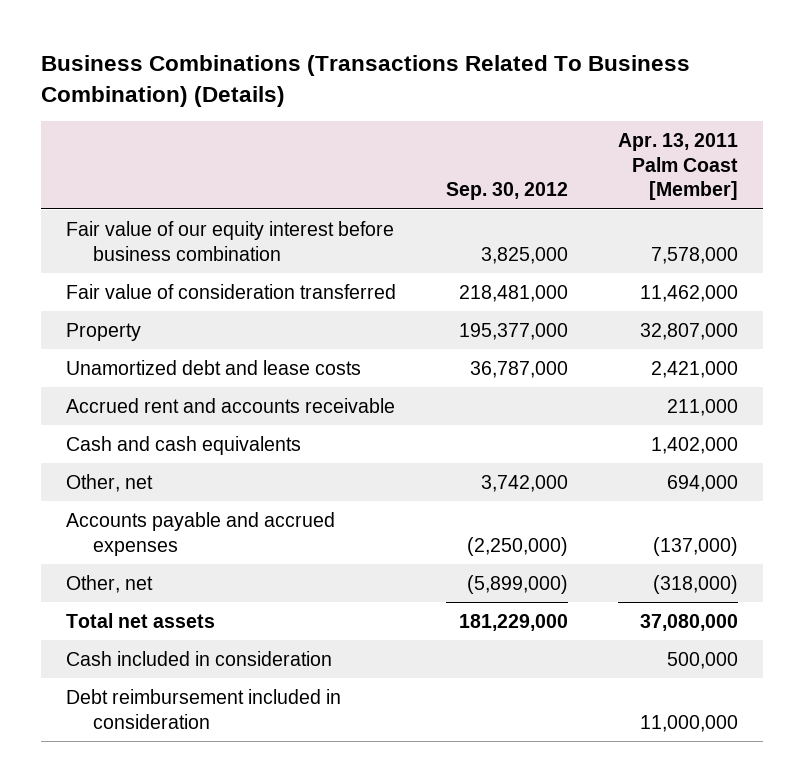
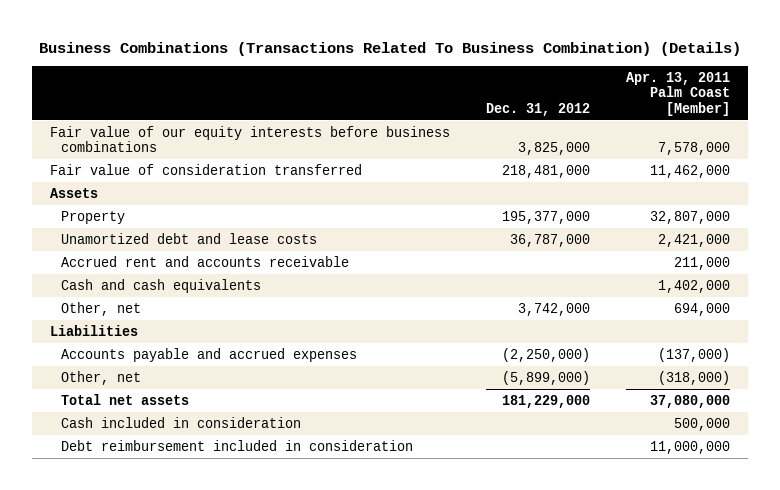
[445,182,568,201] Sep. 30, 2012 -> none
none -> [486,102,591,116] Dec. 31, 2012
[65,220,394,261] Fair value of our equity interest before business combination -> [50,125,451,153] Fair value of our equity interests before business combinations
none -> [50,187,99,198] Assets
none -> [50,324,139,336] Liabilities

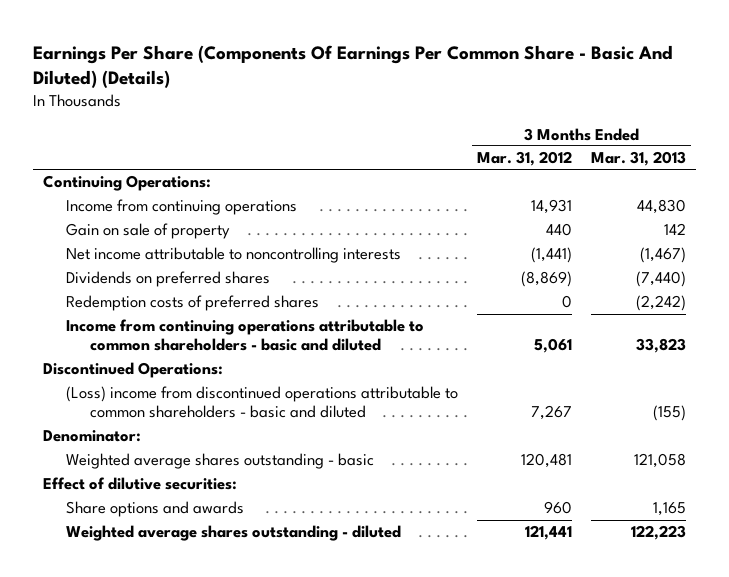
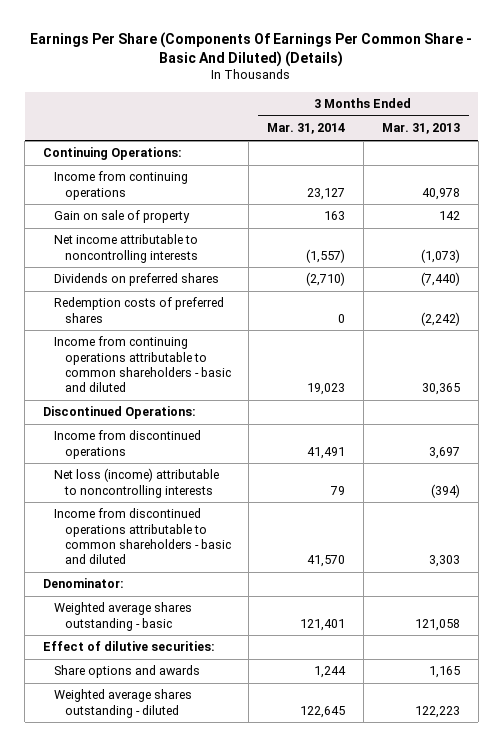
[477,151,573,167] Mar. 31, 2012 -> none
none -> [267,123,346,135] Mar. 31, 2014
[637,199,687,215] 44,830 -> [421,187,460,200] 40,978
[640,247,687,264] (1,467) -> [420,248,460,263] (1,073)
[636,338,687,354] 33,823 -> [421,383,460,396] 30,365
[66,386,459,419] (Loss) income from discontinued operations attributable to common shareholders - basic and diluted -> [53,430,201,459] Income from discontinued operations
[653,405,687,422] (155) -> [428,446,460,459] 3,697
none -> [53,468,219,498] Net loss (income) attributable to noncontrolling interests
none -> [53,508,231,565] Income from discontinued operations attributable to common shareholders - basic and diluted

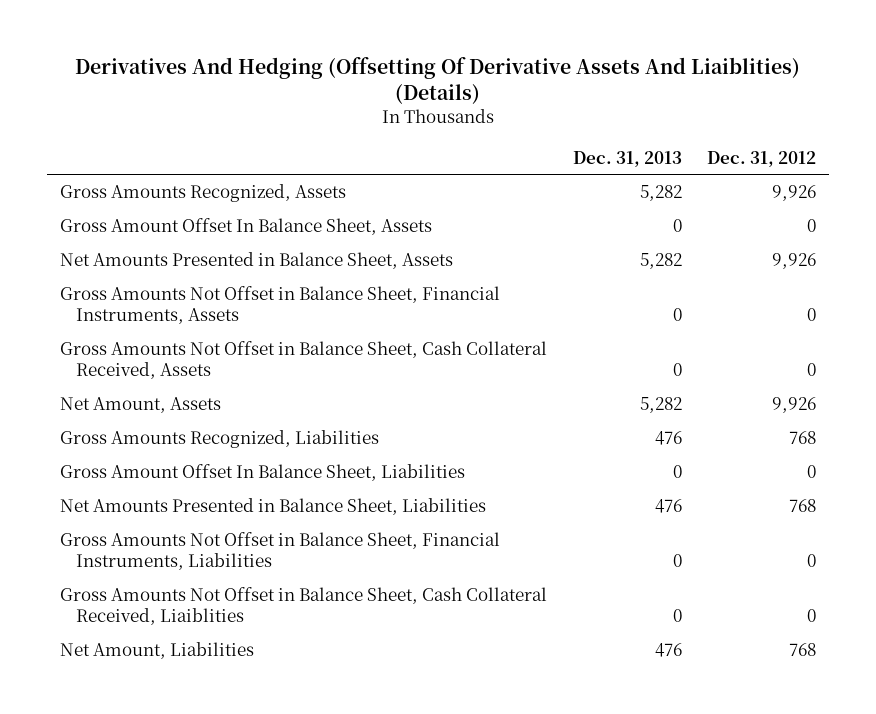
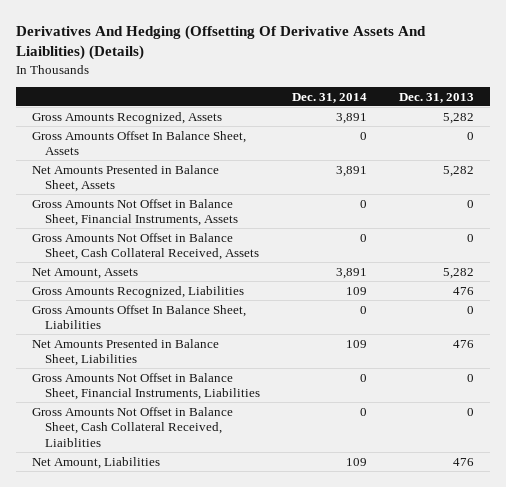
[707,150,817,167] Dec. 31, 2012 -> none
none -> [292,92,368,103] Dec. 31, 2014
[60,218,433,236] Gross Amount Offset In Balance Sheet, Assets -> [31,130,246,156] Gross Amounts Offset In Balance Sheet, Assets
[60,464,466,482] Gross Amount Offset In Balance Sheet, Liabilities -> [31,304,246,330] Gross Amounts Offset In Balance Sheet, Liabilities

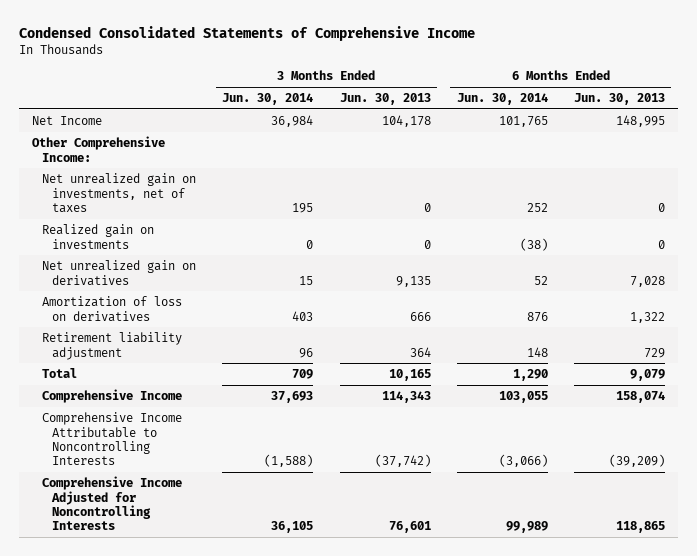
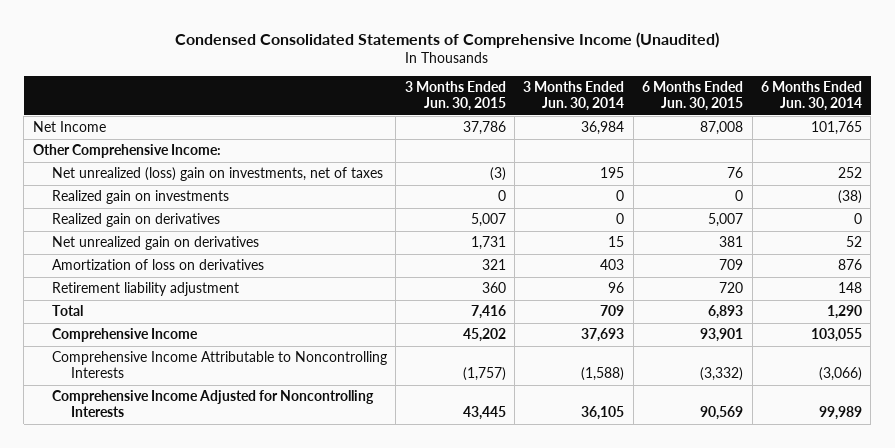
[19,25,476,41] Condensed Consolidated Statements of Comprehensive Income -> [175,31,720,48] Condensed Consolidated Statements of Comprehensive Income (Unaudited)
[339,93,431,106] Jun. 30, 2013 -> none
[573,93,665,106] Jun. 30, 2013 -> none
none -> [404,81,506,112] 3 Months Ended Jun. 30, 2015
none -> [642,81,744,112] 6 Months Ended Jun. 30, 2015
[42,173,197,213] Net unrealized gain on investments, net of taxes -> [52,167,384,182] Net unrealized (loss) gain on investments, net of taxes
none -> [52,213,221,228] Realized gain on derivatives

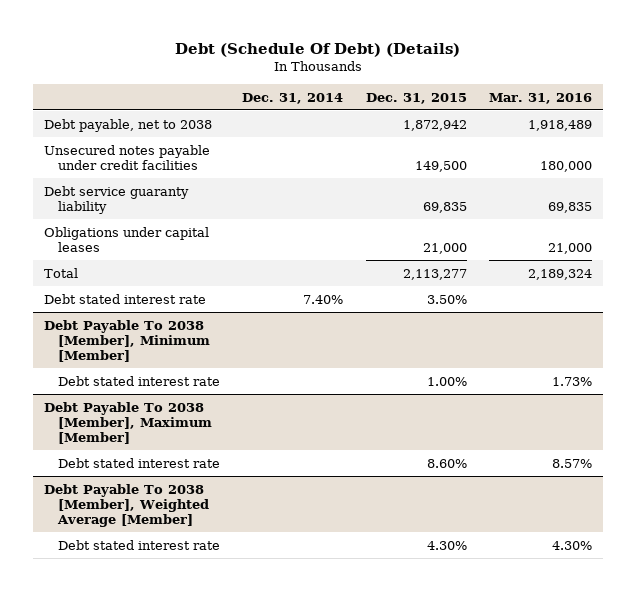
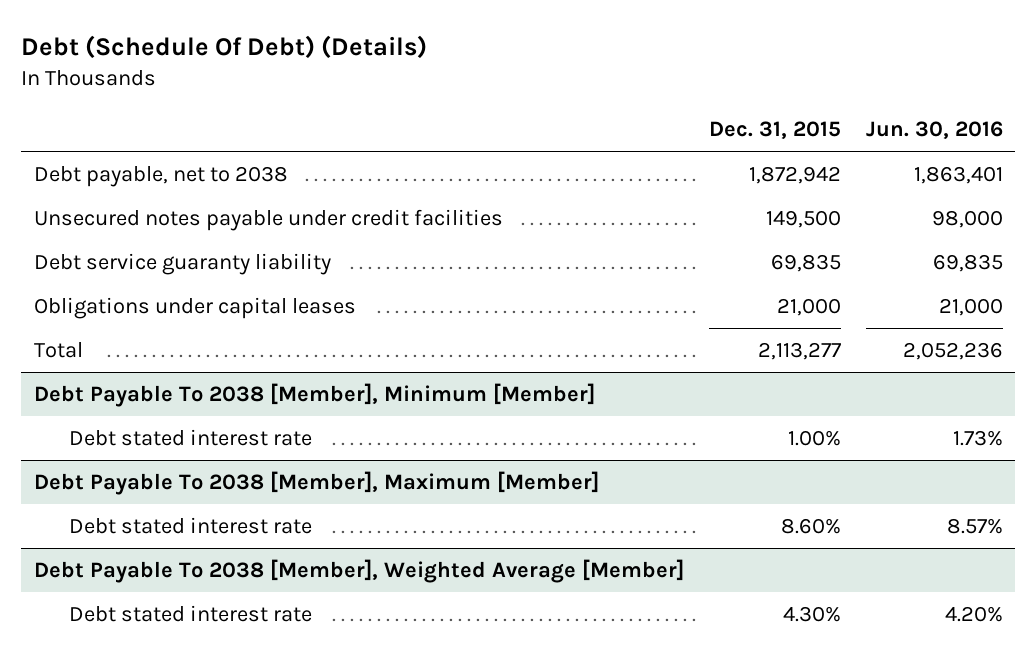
[242,92,344,104] Dec. 31, 2014 -> none
[489,92,593,104] Mar. 31, 2016 -> none
none -> [865,121,1003,140] Jun. 30, 2016
[44,293,207,304] Debt stated interest rate -> none

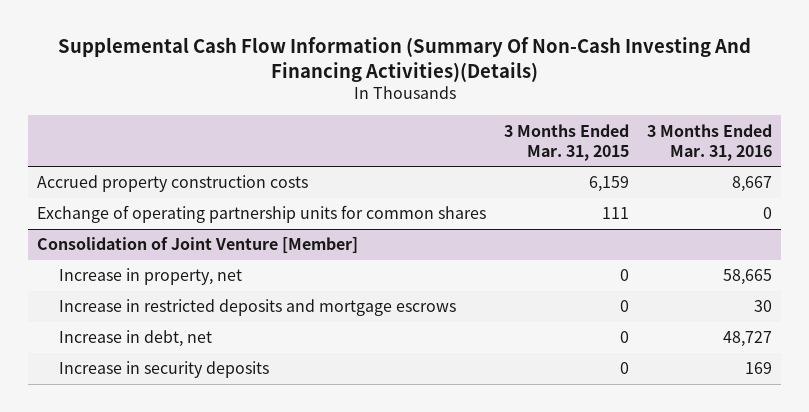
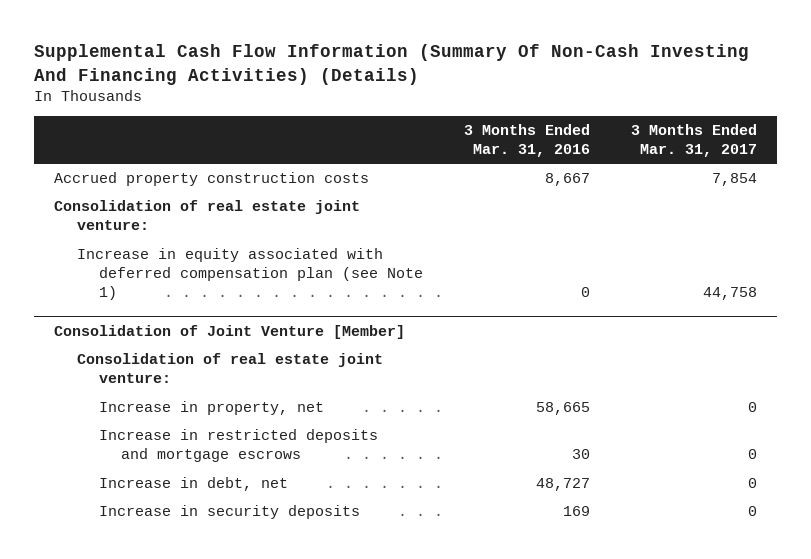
[57,37,751,82] Supplemental Cash Flow Information (Summary Of Non-Cash Investing And Financing Activities)(Details) -> [33,44,749,85] Supplemental Cash Flow Information (Summary Of Non-Cash Investing And Financing Activities) (Details)
[504,123,630,161] 3 Months Ended Mar. 31, 2015 -> none
none -> [630,123,757,158] 3 Months Ended Mar. 31, 2017
[37,205,487,224] Exchange of operating partnership units for common shares -> none
none -> [54,200,361,231] Consolidation of real estate joint venture:
none -> [76,248,423,301] Increase in equity associated with deferred compensation plan (see Note 1)
none -> [76,353,383,384] Consolidation of real estate joint venture:

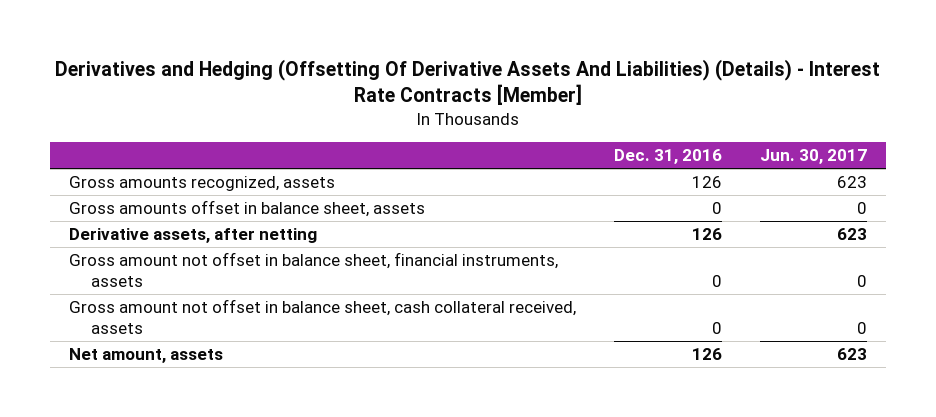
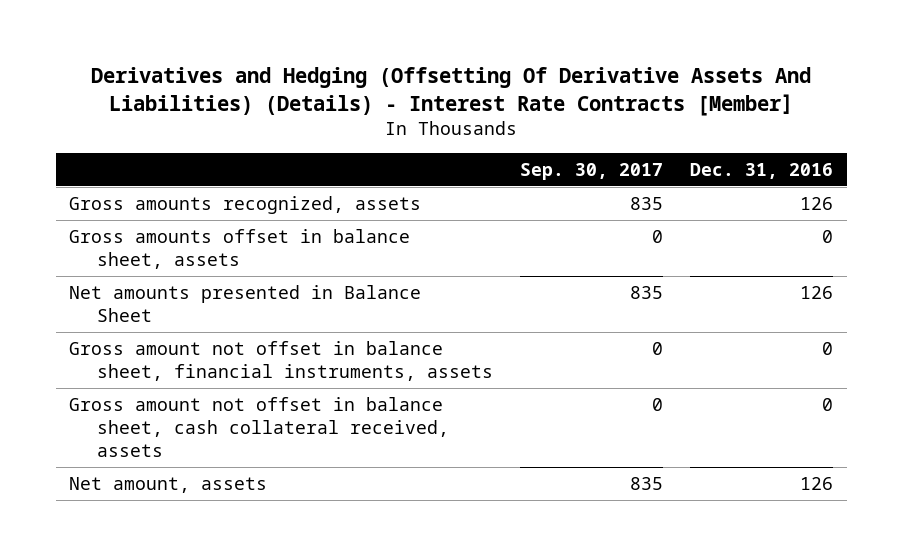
[760,149,868,165] Jun. 30, 2017 -> none
none -> [519,162,663,180] Sep. 30, 2017
[68,228,317,244] Derivative assets, after netting -> [69,284,422,322] Net amounts presented in Balance Sheet

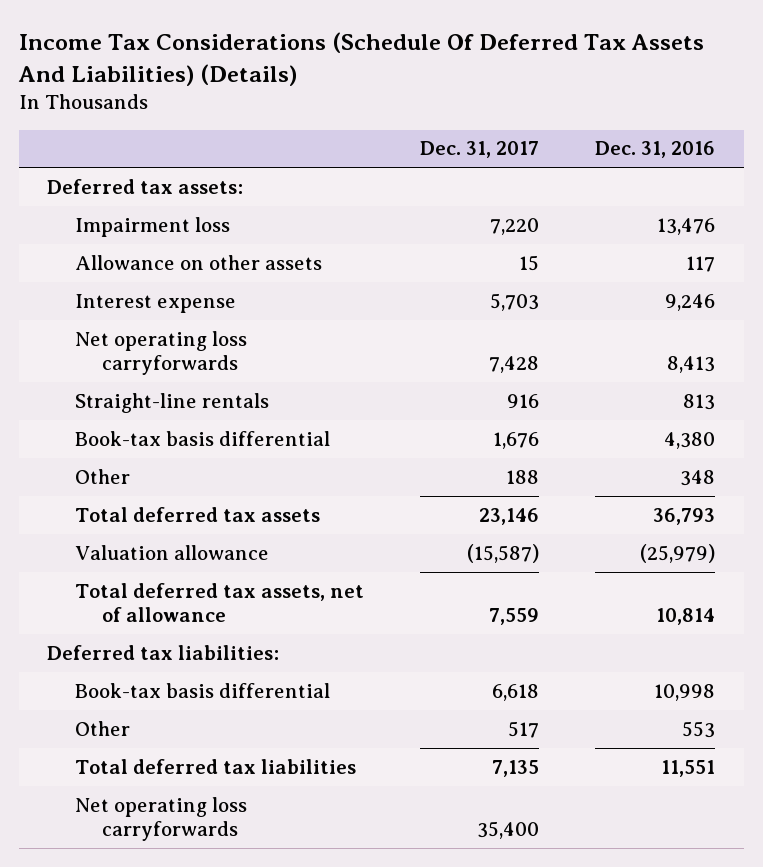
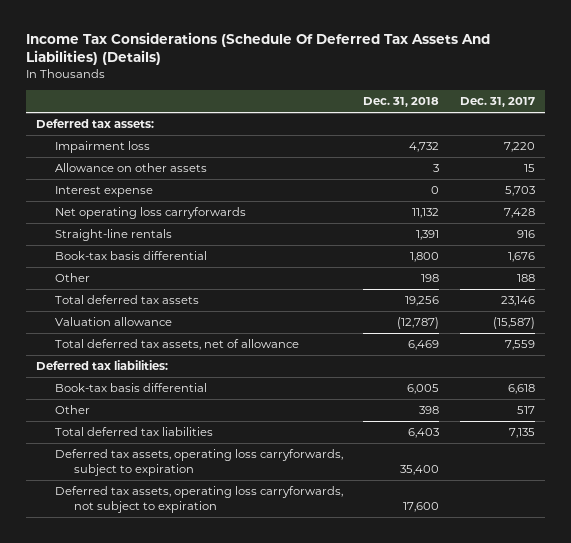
[595,141,716,159] Dec. 31, 2016 -> none
none -> [363,97,440,108] Dec. 31, 2018
[74,796,247,842] Net operating loss carryforwards -> none
none -> [54,449,343,477] Deferred tax assets, operating loss carryforwards, subject to expiration
none -> [54,486,343,514] Deferred tax assets, operating loss carryforwards, not subject to expiration

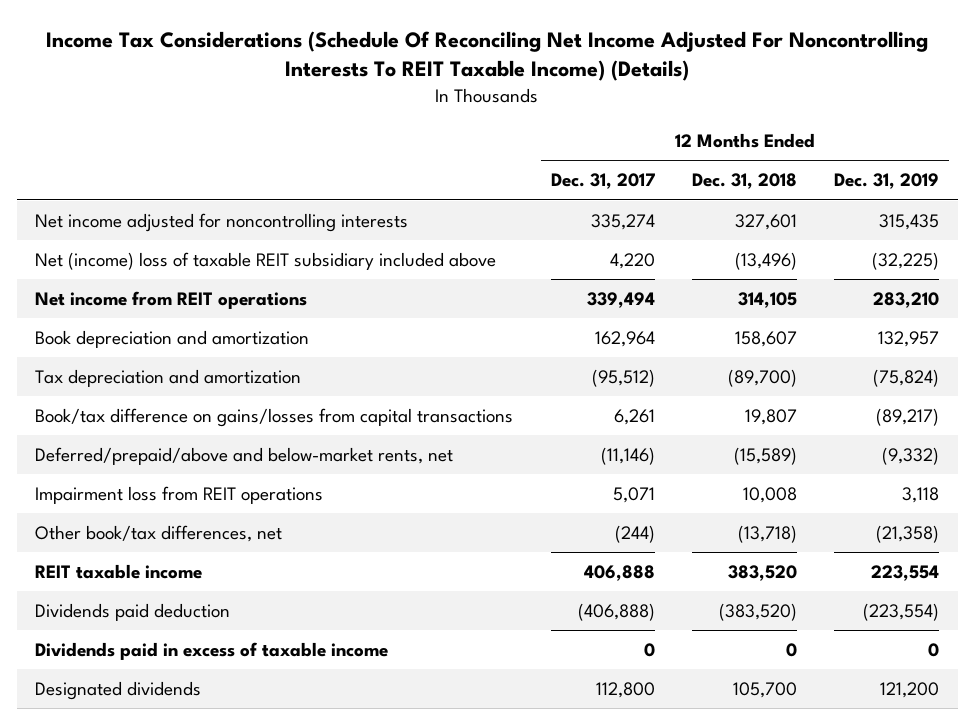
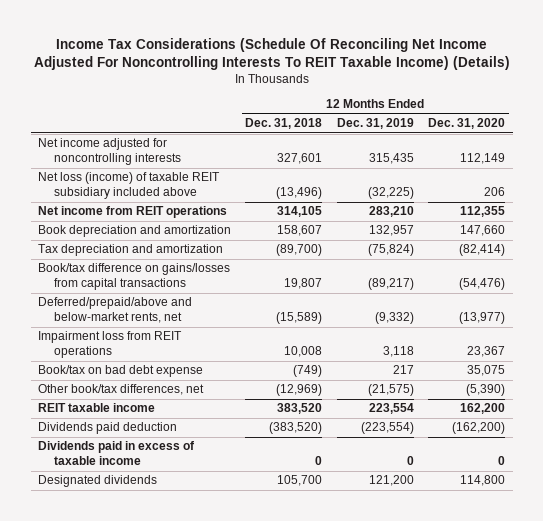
[550,173,655,190] Dec. 31, 2017 -> none
none -> [428,118,506,130] Dec. 31, 2020
[35,251,497,270] Net (income) loss of taxable REIT subsidiary included above -> [37,172,220,200] Net loss (income) of taxable REIT subsidiary included above
none -> [37,365,203,378] Book/tax on bad debt expense
[738,524,798,543] (13,718) -> [276,384,323,397] (12,969)
[876,524,940,543] (21,358) -> [367,384,414,397] (21,575)

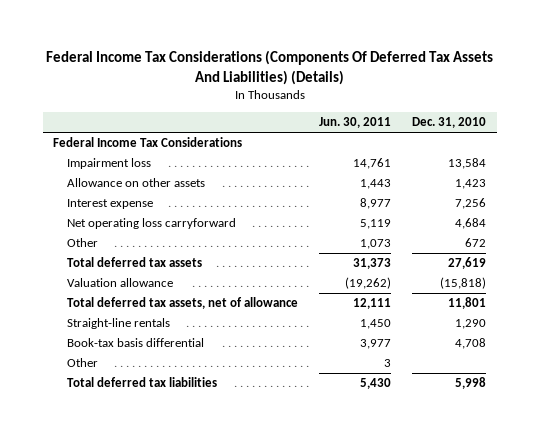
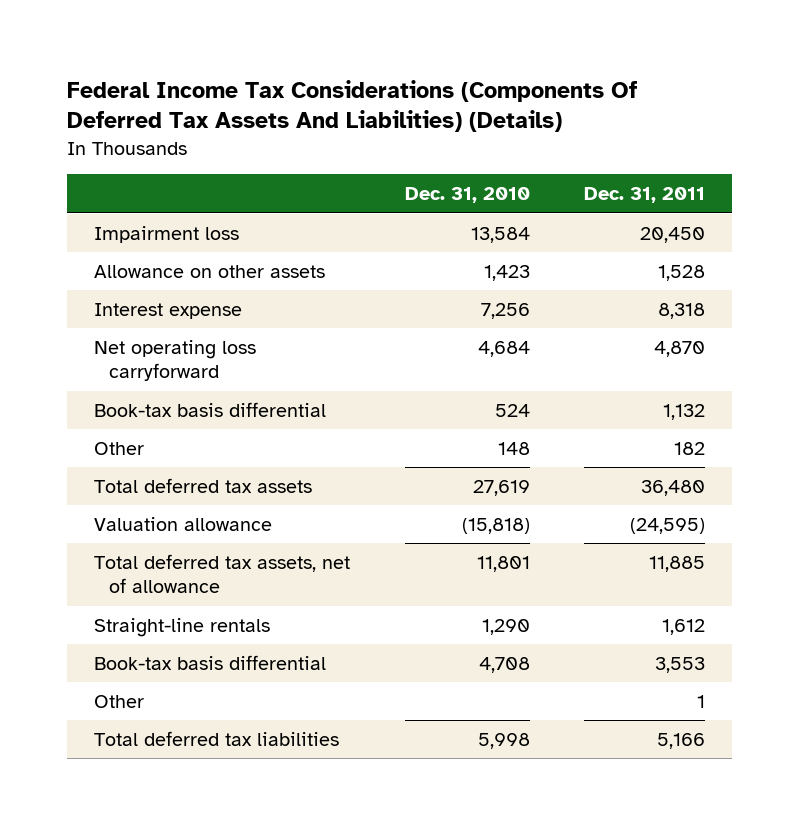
[319,117,392,129] Jun. 30, 2011 -> none
none -> [584,187,706,204] Dec. 31, 2011
[53,137,243,148] Federal Income Tax Considerations -> none
none -> [94,401,327,417] Book-tax basis differential
[465,238,487,248] 672 -> [497,441,530,455] 148

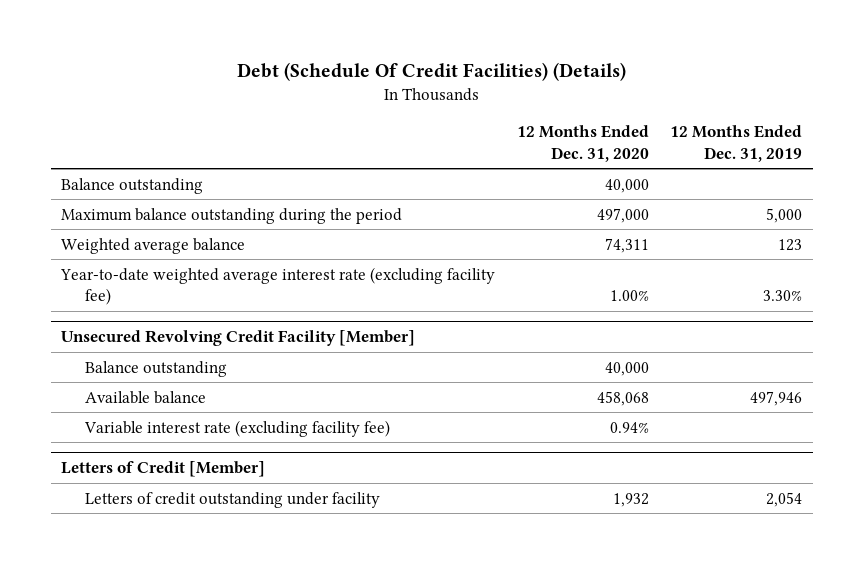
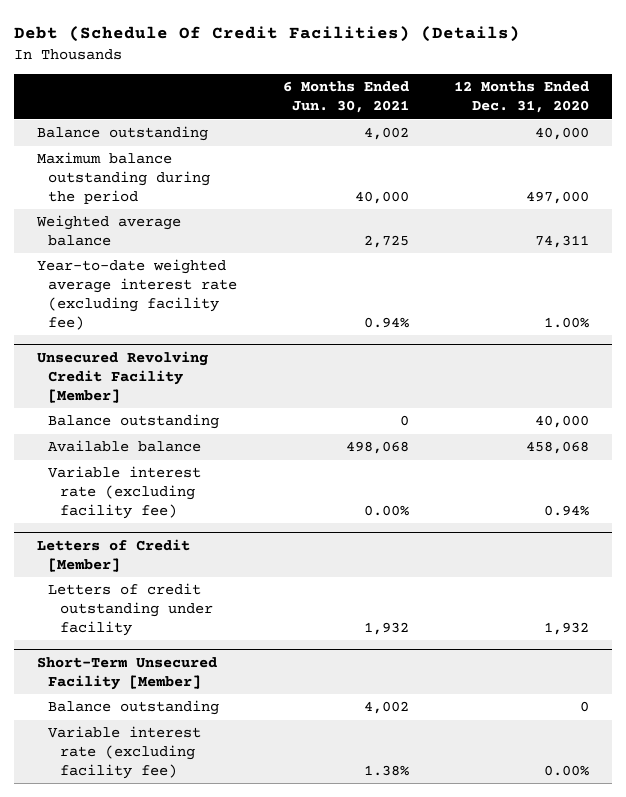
[670,125,803,162] 12 Months Ended Dec. 31, 2019 -> none
none -> [282,81,409,114] 6 Months Ended Jun. 30, 2021
none -> [36,656,217,690] Short-Term Unsecured Facility [Member]
none -> [48,700,220,716] Balance outstanding
none -> [48,726,202,780] Variable interest rate (excluding facility fee)

